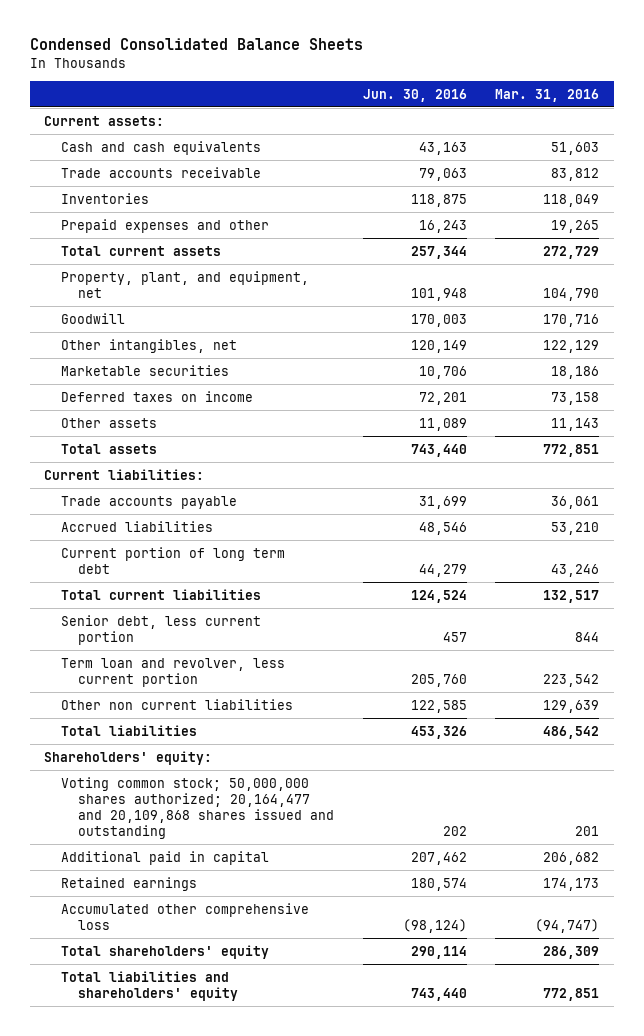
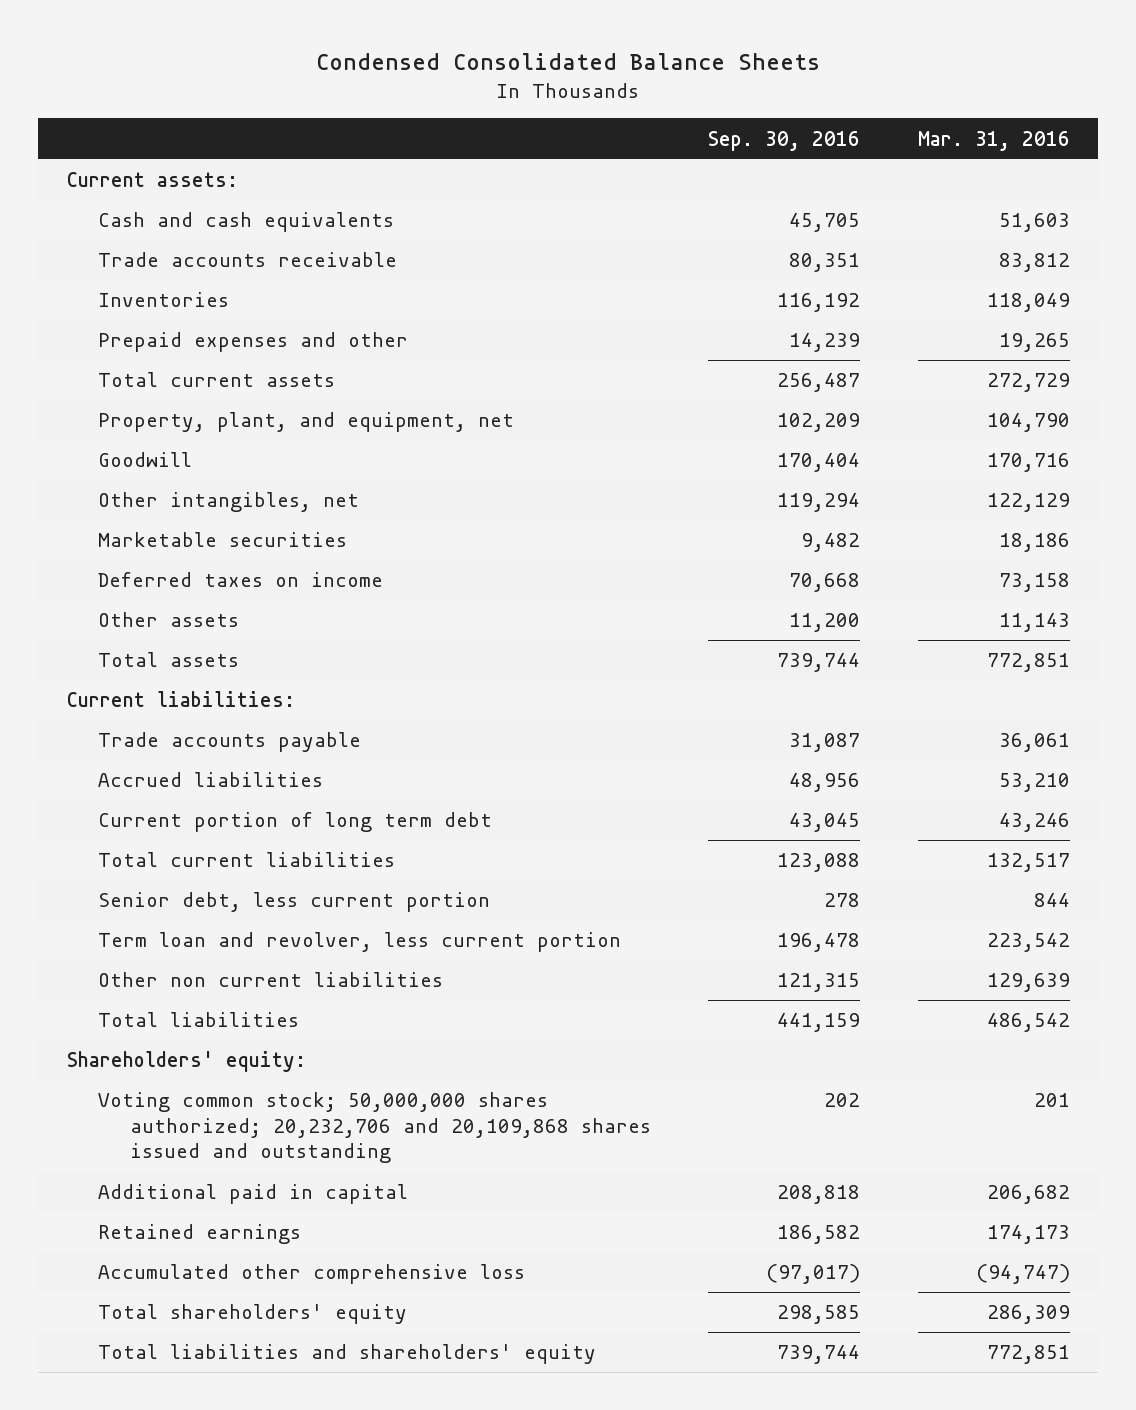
[362,88,467,102] Jun. 30, 2016 -> none
none -> [708,130,861,151] Sep. 30, 2016
[61,776,335,839] Voting common stock; 50,000,000 shares authorized; 20,164,477 and 20,109,868 shares issued and outstanding -> [98,1092,652,1164] Voting common stock; 50,000,000 shares authorized; 20,232,706 and 20,109,868 shares issued and outstanding

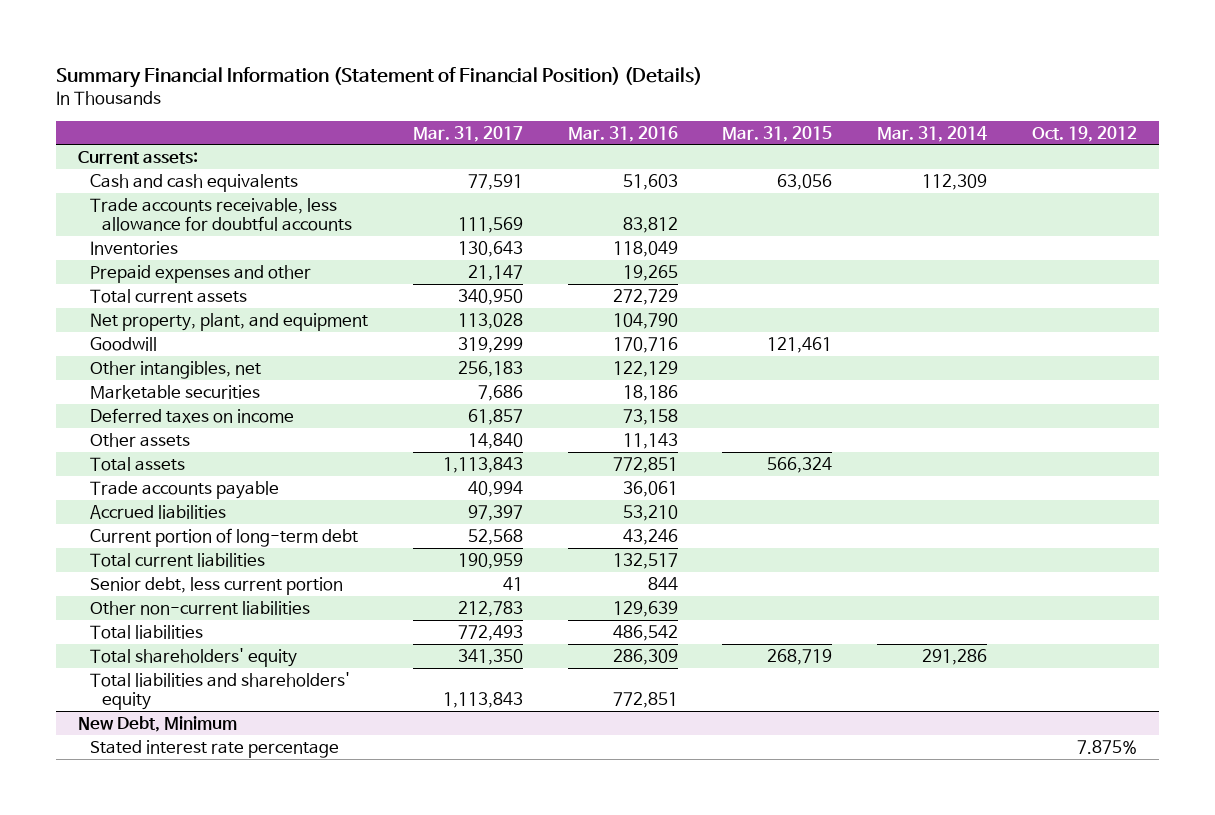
[316,52,821,70] Condensed Consolidated Balance Sheets -> [55,66,702,88] Summary Financial Information (Statement of Financial Position) (Details)
[708,130,861,151] Sep. 30, 2016 -> none
none -> [412,125,523,142] Mar. 31, 2017
none -> [722,125,833,142] Mar. 31, 2015
none -> [876,125,987,142] Mar. 31, 2014
none -> [1031,125,1137,142] Oct. 19, 2012
[98,252,398,268] Trade accounts receivable -> [90,197,353,231] Trade accounts receivable, less allowance for doubtful accounts
[98,412,515,433] Property, plant, and equipment, net -> [90,312,369,331] Net property, plant, and equipment
[66,691,295,708] Current liabilities: -> none
[98,812,493,833] Current portion of long term debt -> [90,527,359,547] Current portion of long-term debt
[98,932,622,953] Term loan and revolver, less current portion -> none
[98,972,444,988] Other non current liabilities -> [90,600,311,615] Other non-current liabilities
[66,1051,306,1073] Shareholders' equity: -> none
[98,1092,652,1164] Voting common stock; 50,000,000 shares authorized; 20,232,706 and 20,109,868 shares issued and outstanding -> none
[98,1184,409,1205] Additional paid in capital -> none
[98,1224,302,1245] Retained earnings -> none
[98,1264,526,1285] Accumulated other comprehensive loss -> none
none -> [78,715,238,732] New Debt, Minimum
none -> [90,739,340,758] Stated interest rate percentage

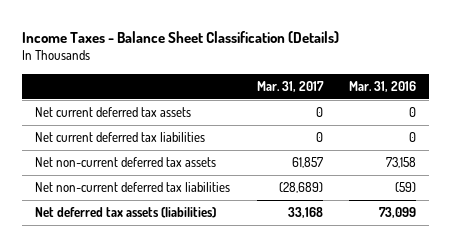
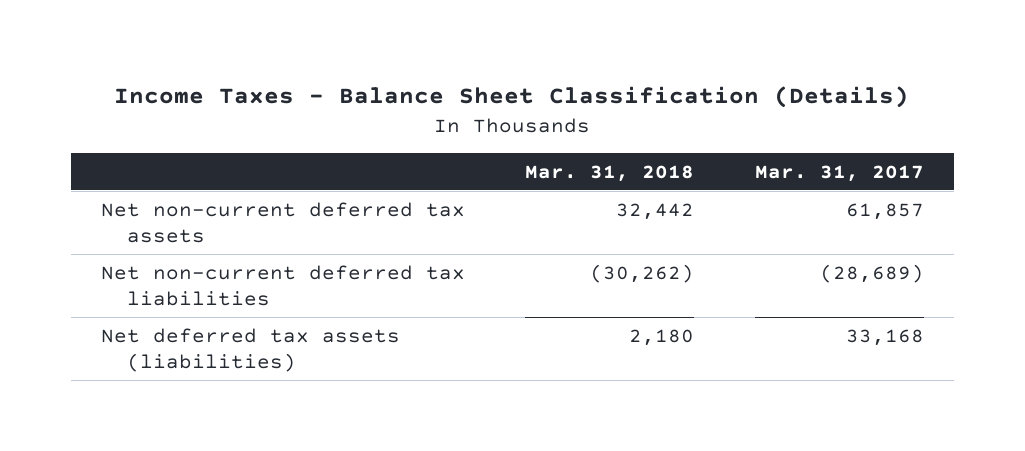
[348,81,416,93] Mar. 31, 2016 -> none
none -> [525,164,695,182] Mar. 31, 2018
[35,107,192,118] Net current deferred tax assets -> none
[35,132,206,143] Net current deferred tax liabilities -> none

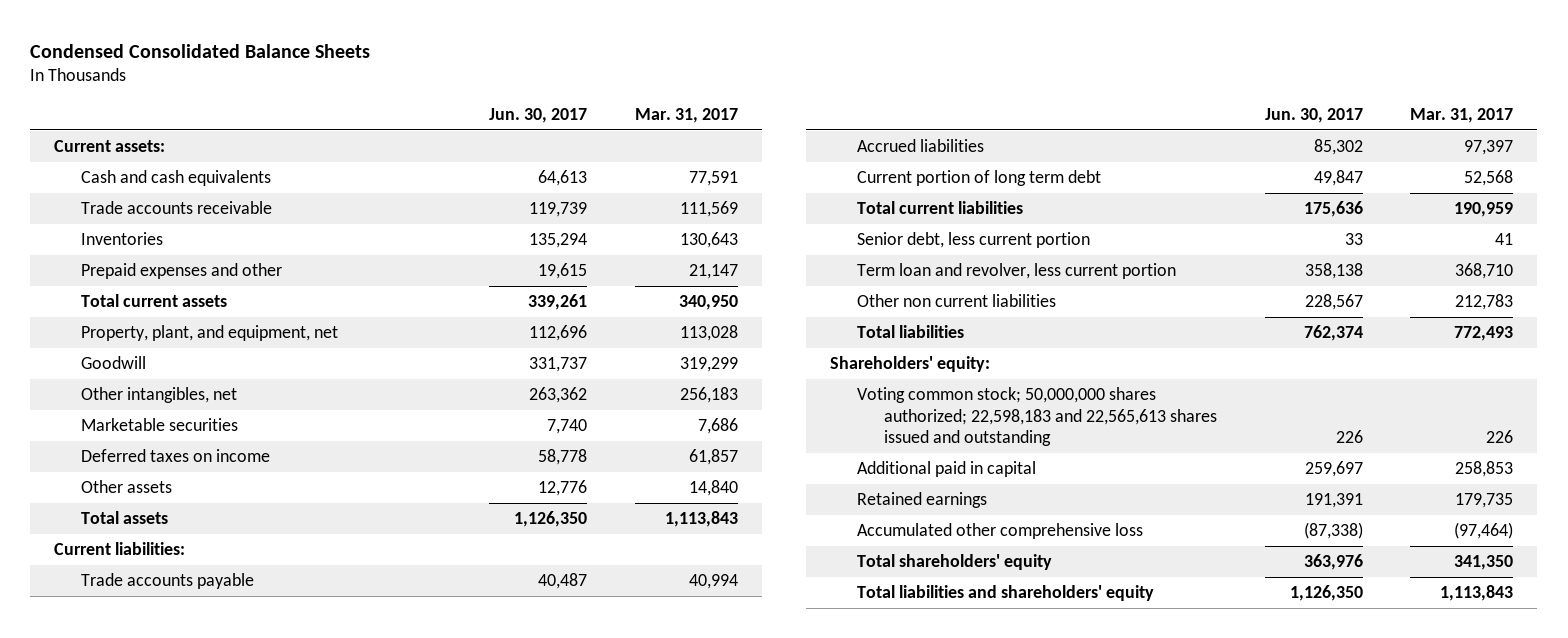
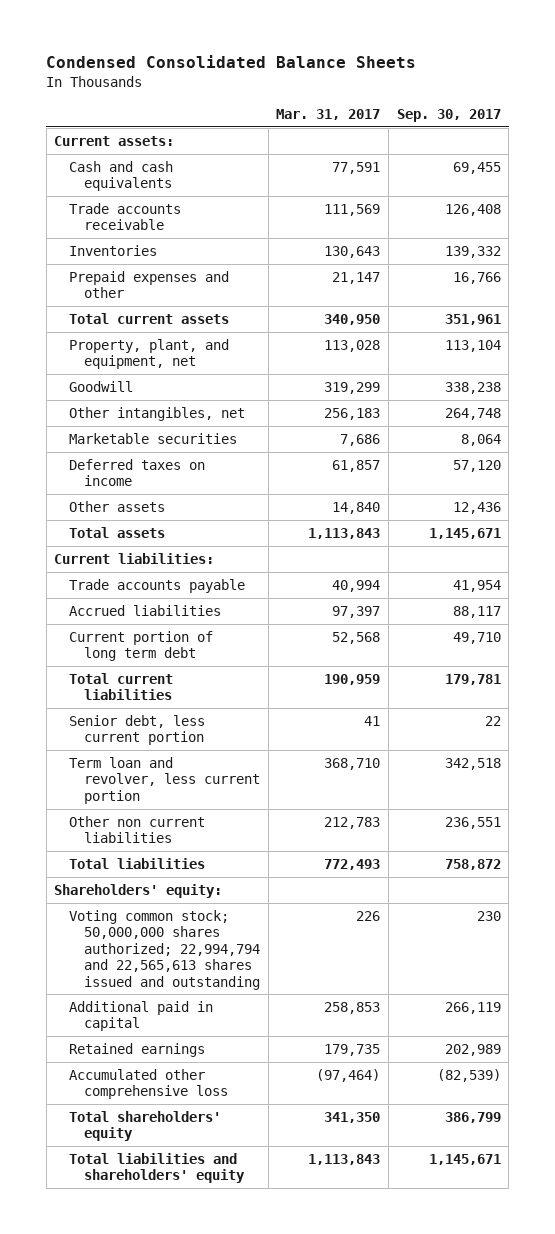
[489,107,588,123] Jun. 30, 2017 -> none
none -> [396,108,501,122] Sep. 30, 2017
[856,387,1218,447] Voting common stock; 50,000,000 shares authorized; 22,598,183 and 22,565,613 shares issued and outstanding -> [69,910,261,990] Voting common stock; 50,000,000 shares authorized; 22,994,794 and 22,565,613 shares issued and outstanding

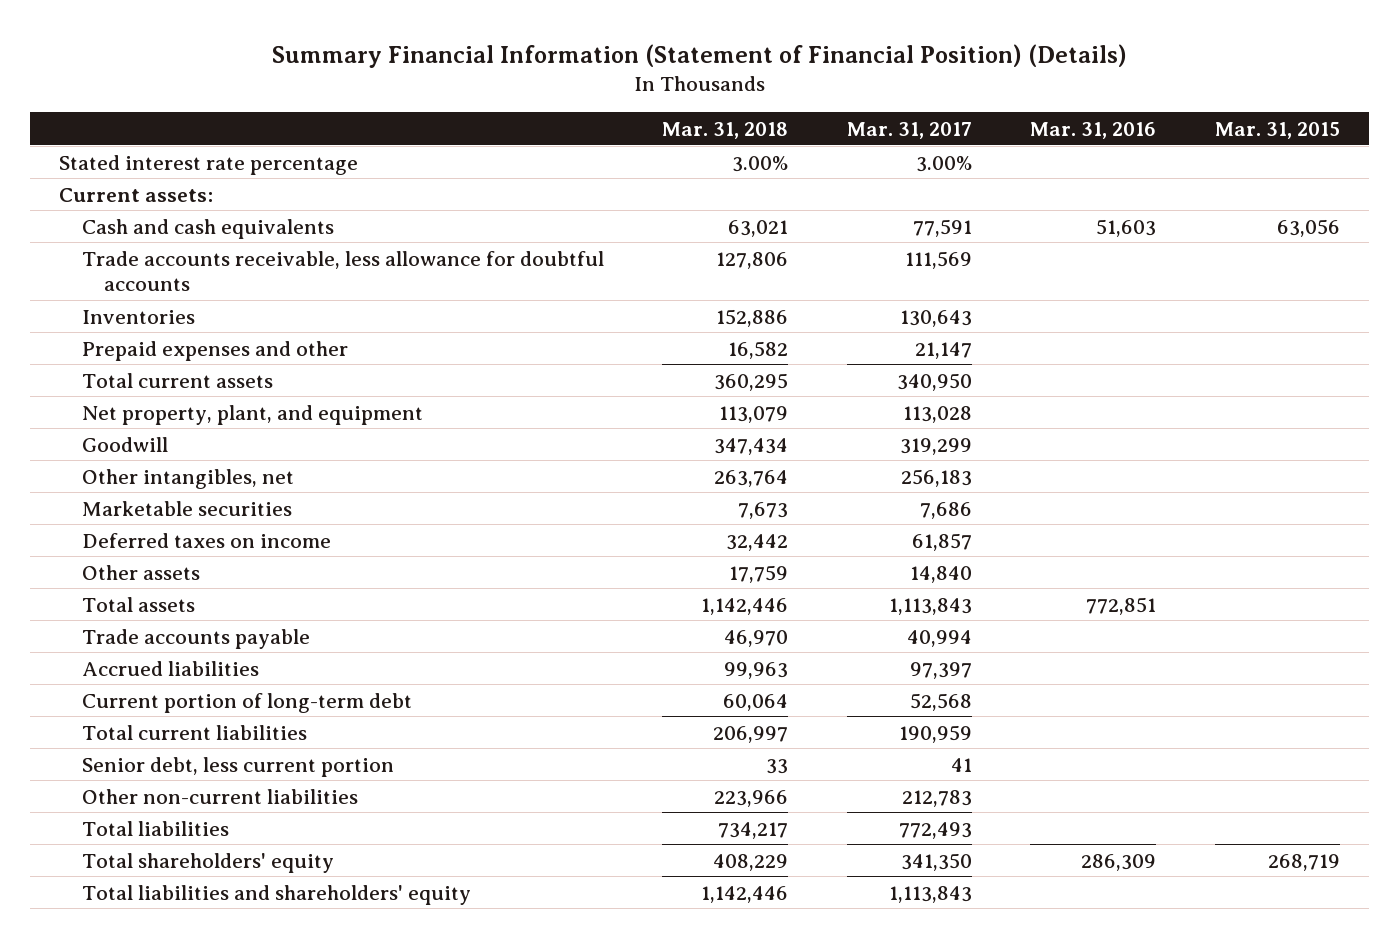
[46,54,417,68] Condensed Consolidated Balance Sheets -> [271,43,1127,68] Summary Financial Information (Statement of Financial Position) (Details)
[396,108,501,122] Sep. 30, 2017 -> none
none -> [662,121,789,139] Mar. 31, 2018
none -> [1030,121,1157,139] Mar. 31, 2016
none -> [1214,121,1340,139] Mar. 31, 2015
none -> [59,154,359,175] Stated interest rate percentage
[69,203,182,231] Trade accounts receivable -> [81,250,604,292] Trade accounts receivable, less allowance for doubtful accounts
[69,339,230,370] Property, plant, and equipment, net -> [81,404,423,425] Net property, plant, and equipment
[54,553,215,565] Current liabilities: -> none
[69,631,214,662] Current portion of long term debt -> [81,692,412,713] Current portion of long-term debt
[69,757,261,804] Term loan and revolver, less current portion -> none
[69,816,206,844] Other non current liabilities -> [81,788,358,804] Other non-current liabilities
[54,884,223,899] Shareholders' equity: -> none
[69,910,261,990] Voting common stock; 50,000,000 shares authorized; 22,994,794 and 22,565,613 shares issued and outstanding -> none
[69,1001,214,1032] Additional paid in capital -> none
[69,1043,206,1058] Retained earnings -> none
[69,1069,229,1100] Accumulated other comprehensive loss -> none

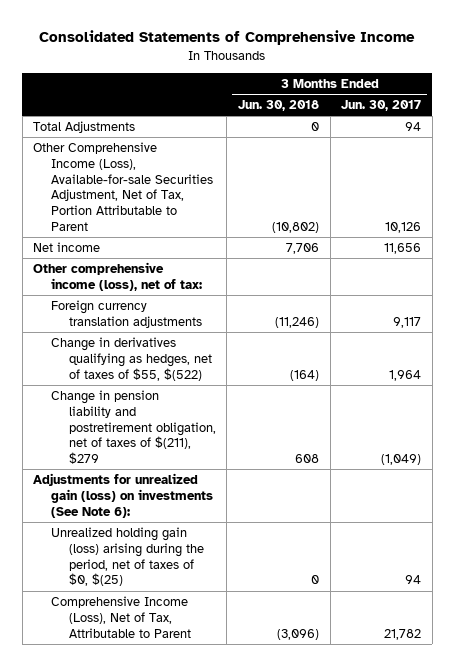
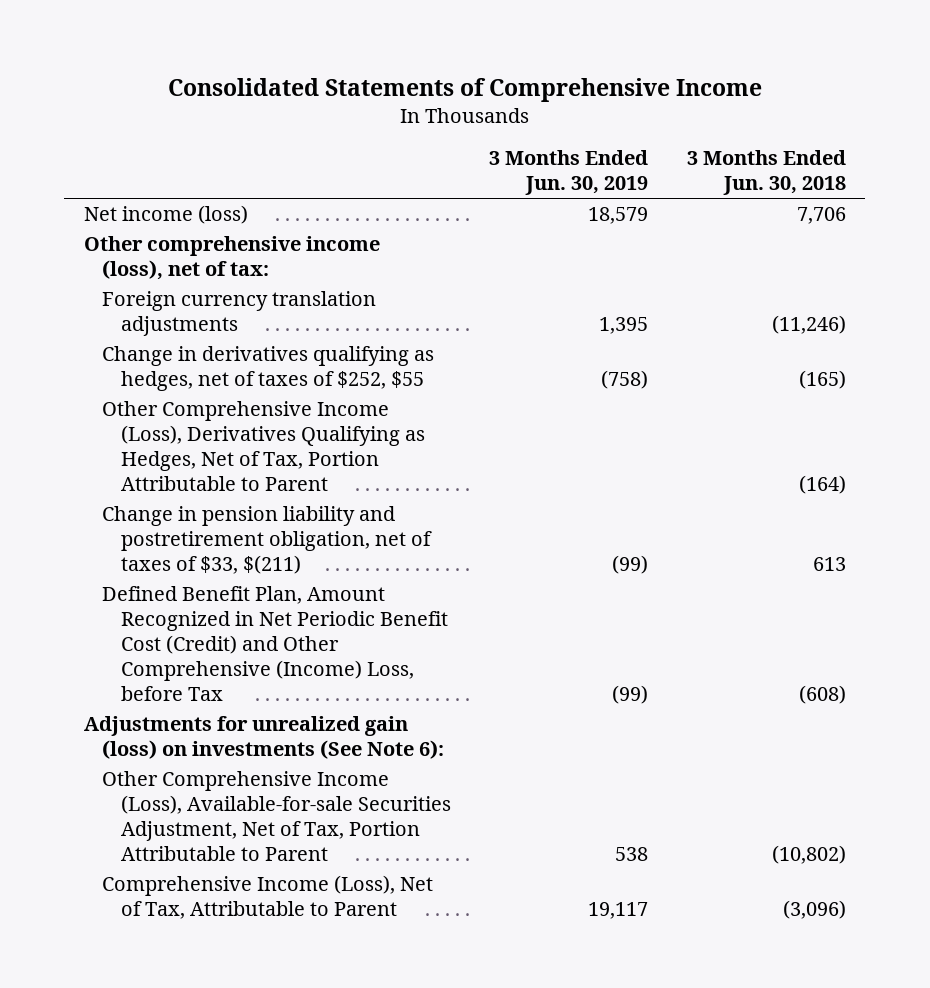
[341,100,422,112] Jun. 30, 2017 -> none
none -> [489,150,649,196] 3 Months Ended Jun. 30, 2019
[33,120,136,133] Total Adjustments -> none
[33,241,101,252] Net income -> [83,205,248,225] Net income (loss)
[50,336,212,381] Change in derivatives qualifying as hedges, net of taxes of $55, $(522) -> [102,346,435,392] Change in derivatives qualifying as hedges, net of taxes of $252, $55
[289,369,319,381] (164) -> [799,370,847,390] (165)
none -> [102,401,425,492] Other Comprehensive Income (Loss), Derivatives Qualifying as Hedges, Net of Tax, Portion Attributable to Parent
[50,389,216,465] Change in pension liability and postretirement obligation, net of taxes of $(211), $279 -> [102,506,432,575] Change in pension liability and postretirement obligation, net of taxes of $33, $(211)
[294,454,319,464] 608 -> [813,557,847,572] 613
none -> [102,586,448,702] Defined Benefit Plan, Amount Recognized in Net Periodic Benefit Cost (Credit) and Other Comprehensive (Income) Loss, before Tax
[50,526,204,587] Unrealized holding gain (loss) arising during the period, net of taxes of $0, $(25) -> none
[33,141,213,232] Other Comprehensive Income (Loss), Available-for-sale Securities Adjustment, Net of Tax, Portion Attributable to Parent -> [102,771,451,862] Other Comprehensive Income (Loss), Available-for-sale Securities Adjustment, Net of Tax, Portion Attributable to Parent

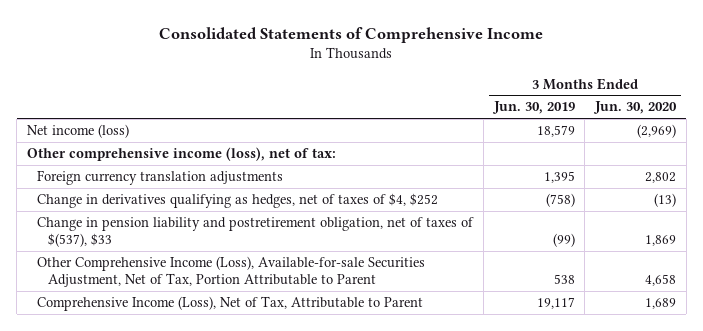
[687,150,847,196] 3 Months Ended Jun. 30, 2018 -> none
none -> [593,101,678,115] Jun. 30, 2020
[102,401,425,492] Other Comprehensive Income (Loss), Derivatives Qualifying as Hedges, Net of Tax, Portion Attributable to Parent -> none
[102,586,448,702] Defined Benefit Plan, Amount Recognized in Net Periodic Benefit Cost (Credit) and Other Comprehensive (Income) Loss, before Tax -> none
[83,716,445,760] Adjustments for unrealized gain (loss) on investments (See Note 6): -> none
[102,346,435,392] Change in derivatives qualifying as hedges, net of taxes of $252, $55 -> [37,193,439,209] Change in derivatives qualifying as hedges, net of taxes of $4, $252
[102,506,432,575] Change in pension liability and postretirement obligation, net of taxes of $33, $(211) -> [37,217,475,248] Change in pension liability and postretirement obligation, net of taxes of $(537), $33

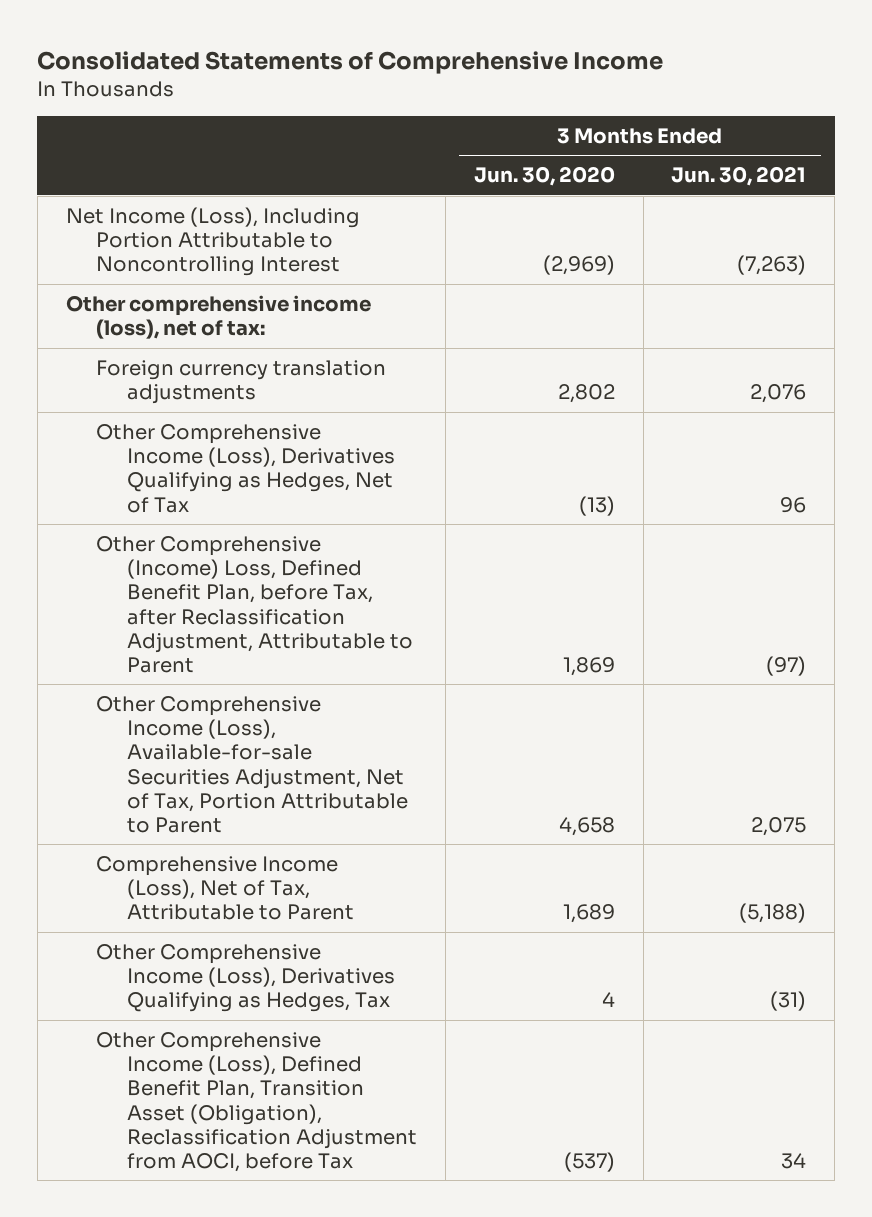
[491,101,575,115] Jun. 30, 2019 -> none
none -> [671,166,807,187] Jun. 30, 2021
[26,124,129,139] Net income (loss) -> [65,207,360,277] Net Income (Loss), Including Portion Attributable to Noncontrolling Interest
[37,193,439,209] Change in derivatives qualifying as hedges, net of taxes of $4, $252 -> [96,424,395,513] Other Comprehensive Income (Loss), Derivatives Qualifying as Hedges, Net of Tax
[37,217,475,248] Change in pension liability and postretirement obligation, net of taxes of $(537), $33 -> [96,536,413,673] Other Comprehensive (Income) Loss, Defined Benefit Plan, before Tax, after Reclassification Adjustment, Attributable to Parent
none -> [96,944,395,1013] Other Comprehensive Income (Loss), Derivatives Qualifying as Hedges, Tax
none -> [96,1032,417,1172] Other Comprehensive Income (Loss), Defined Benefit Plan, Transition Asset (Obligation), Reclassification Adjustment from AOCI, before Tax

